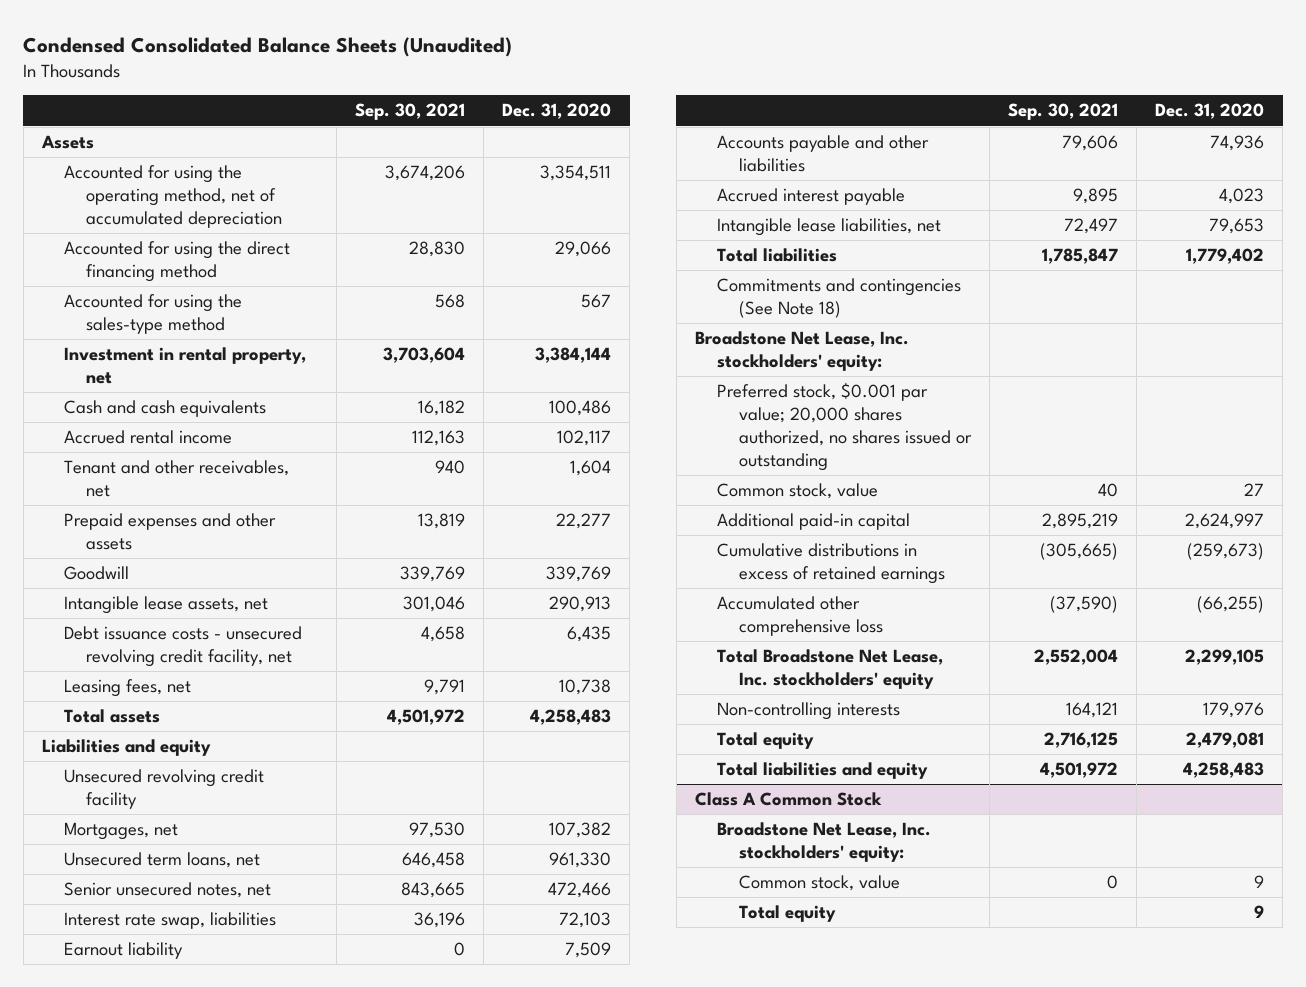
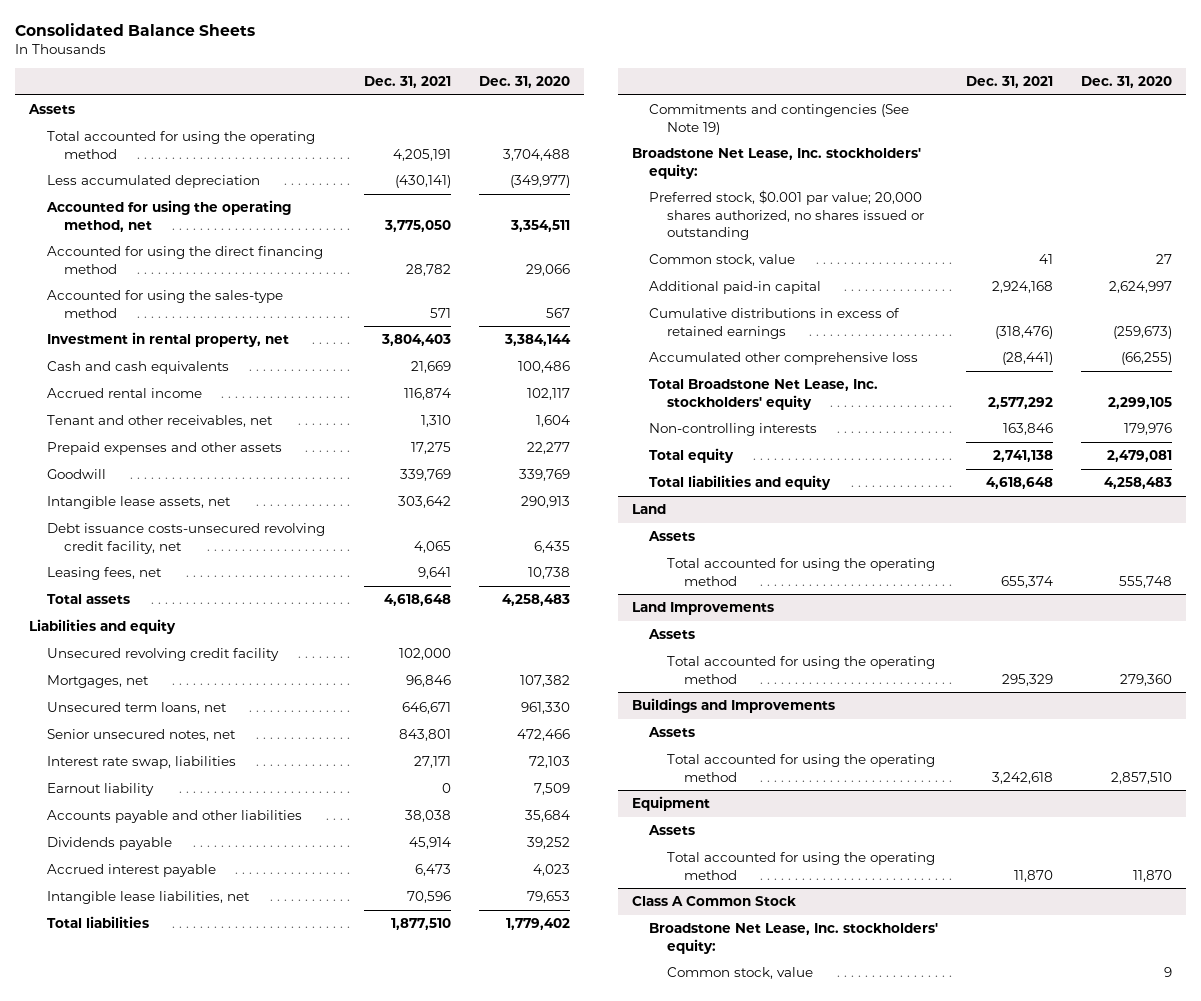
[23,36,513,57] Condensed Consolidated Balance Sheets (Unaudited) -> [14,23,255,37] Consolidated Balance Sheets
[355,103,466,121] Sep. 30, 2021 -> none
none -> [363,76,451,89] Dec. 31, 2021
none -> [46,131,315,159] Total accounted for using the operating method
none -> [46,175,260,189] Less accumulated depreciation
[63,165,282,228] Accounted for using the operating method, net of accumulated depreciation -> [45,200,291,232] Accounted for using the operating method, net
[63,626,302,668] Debt issuance costs - unsecured revolving credit facility, net -> [46,523,325,554] Debt issuance costs-unsecured revolving credit facility, net
[1210,135,1265,152] 74,936 -> [524,810,570,823] 35,684
none -> [46,837,172,851] Dividends payable
[716,278,961,319] Commitments and contingencies (See Note 18) -> [649,104,910,135] Commitments and contingencies (See Note 19)
none -> [631,504,666,515] Land
none -> [648,531,696,542] Assets
none -> [666,558,935,586] Total accounted for using the operating method
none -> [631,602,774,616] Land Improvements
none -> [648,629,696,640] Assets
none -> [666,656,935,684] Total accounted for using the operating method
none -> [631,698,835,714] Buildings and Improvements
none -> [648,727,696,738] Assets
none -> [666,754,935,782] Total accounted for using the operating method
none -> [631,796,710,812] Equipment
none -> [648,825,696,836] Assets
none -> [666,852,935,880] Total accounted for using the operating method
[738,905,836,923] Total equity -> none

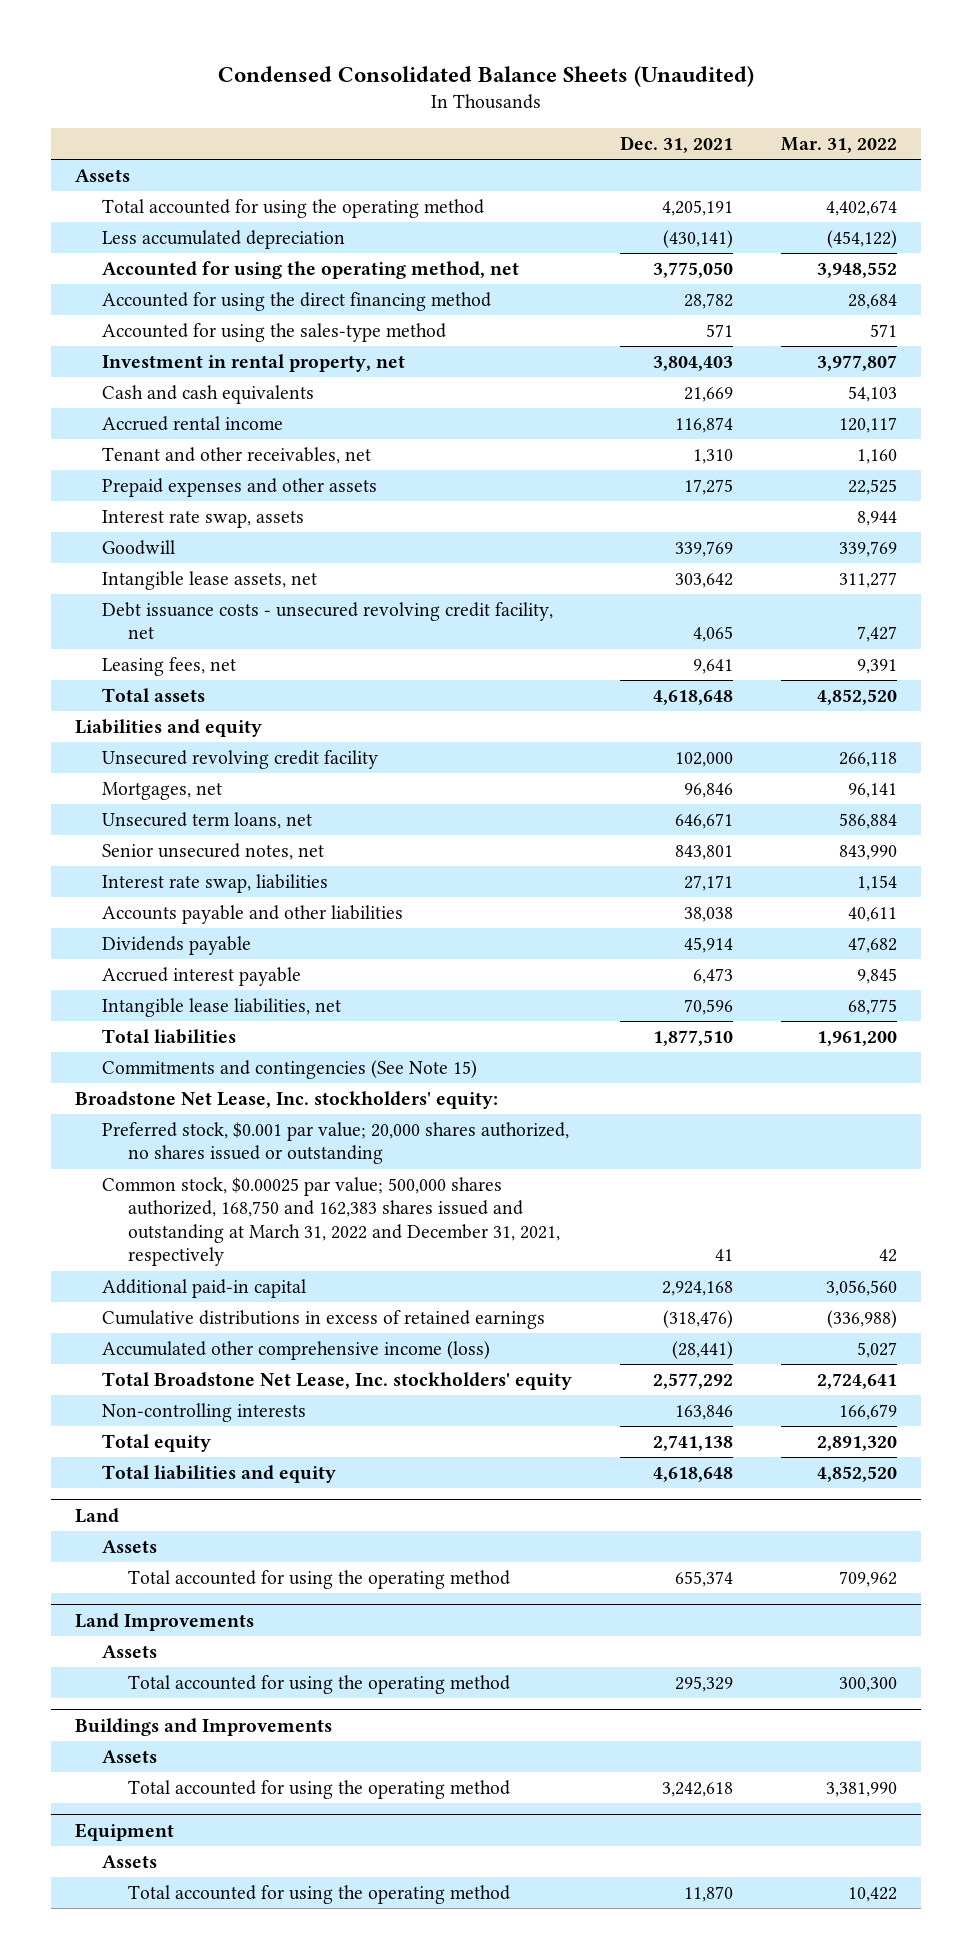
[14,23,255,37] Consolidated Balance Sheets -> [218,65,755,87] Condensed Consolidated Balance Sheets (Unaudited)
[478,76,570,89] Dec. 31, 2020 -> none
none -> [780,136,897,153] Mar. 31, 2022
none -> [101,510,304,529] Interest rate swap, assets
[46,523,325,554] Debt issuance costs-unsecured revolving credit facility, net -> [101,602,553,640] Debt issuance costs - unsecured revolving credit facility, net
[46,783,154,797] Earnout liability -> none
[649,104,910,135] Commitments and contingencies (See Note 19) -> [101,1060,477,1080] Commitments and contingencies (See Note 15)
[649,254,796,267] Common stock, value -> [101,1177,561,1267] Common stock, $0.00025 par value; 500,000 shares authorized, 168,750 and 162,383 shares issued and outstanding at March 31, 2022 and December 31, 2021, respectively
[649,352,919,366] Accumulated other comprehensive loss -> [101,1341,490,1361] Accumulated other comprehensive income (loss)
[631,896,796,907] Class A Common Stock -> none
[649,923,939,954] Broadstone Net Lease, Inc. stockholders' equity: -> none
[666,967,813,980] Common stock, value -> none

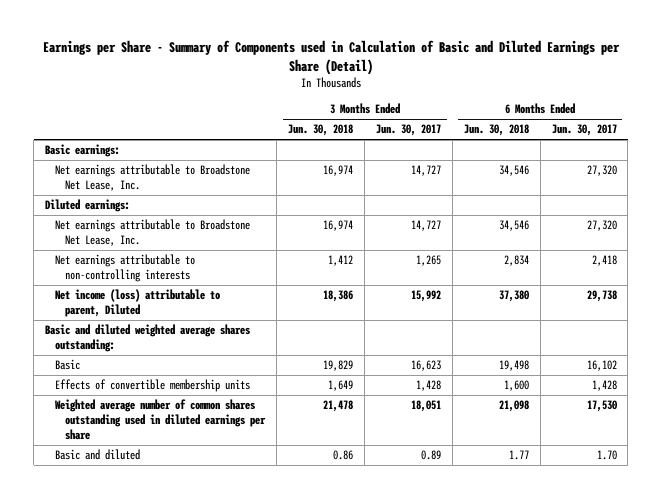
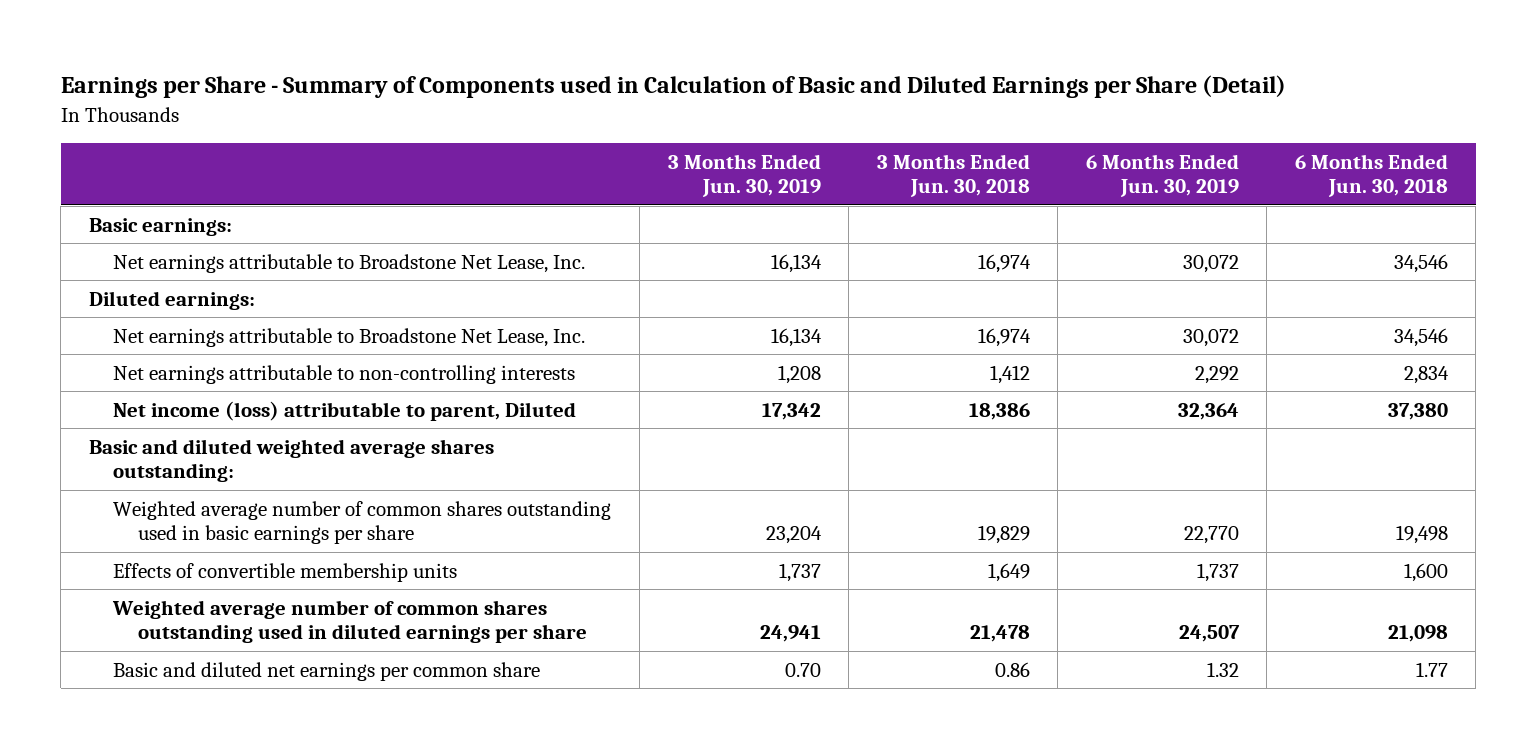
[376,124,442,137] Jun. 30, 2017 -> none
[551,124,617,137] Jun. 30, 2017 -> none
none -> [667,153,821,198] 3 Months Ended Jun. 30, 2019
none -> [1085,153,1239,198] 6 Months Ended Jun. 30, 2019
[55,359,81,371] Basic -> [113,500,612,545] Weighted average number of common shares outstanding used in basic earnings per share
[55,449,141,461] Basic and diluted -> [113,661,541,681] Basic and diluted net earnings per common share

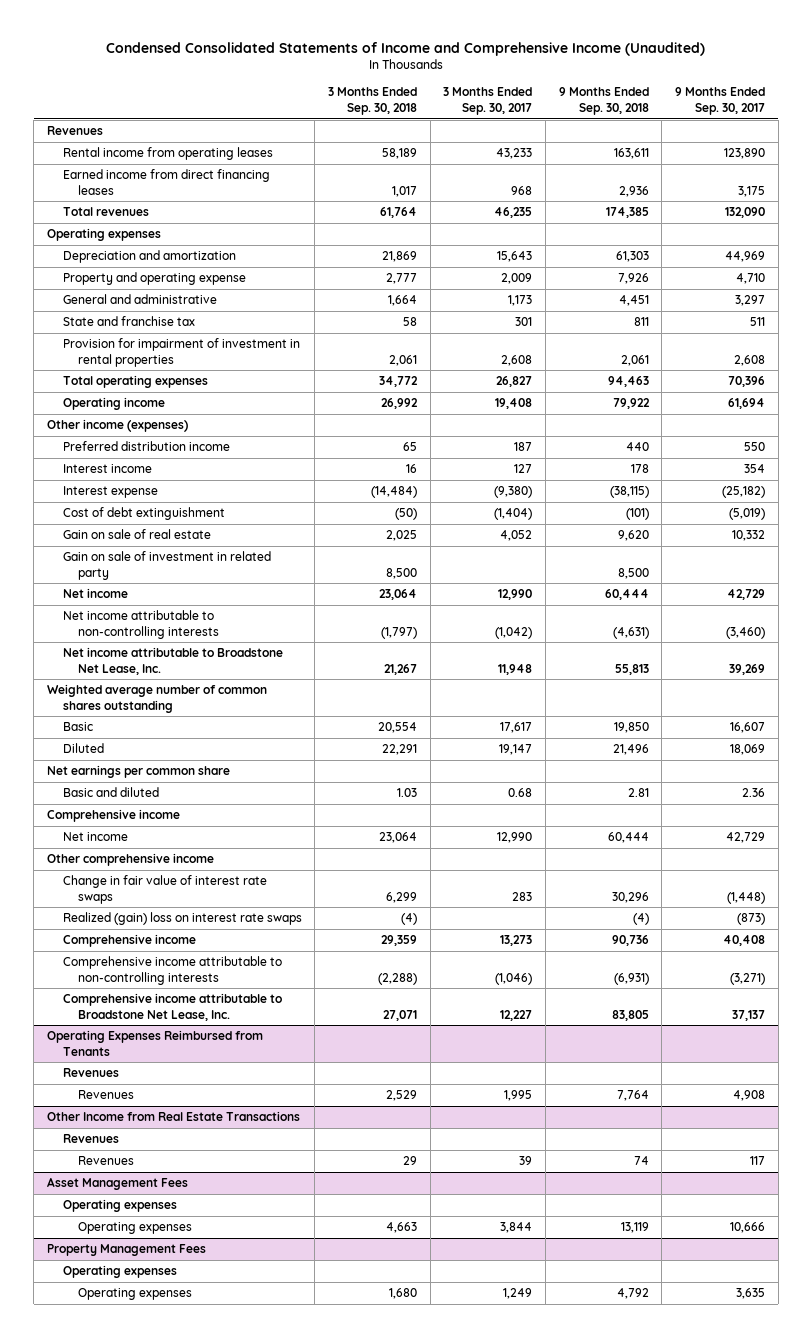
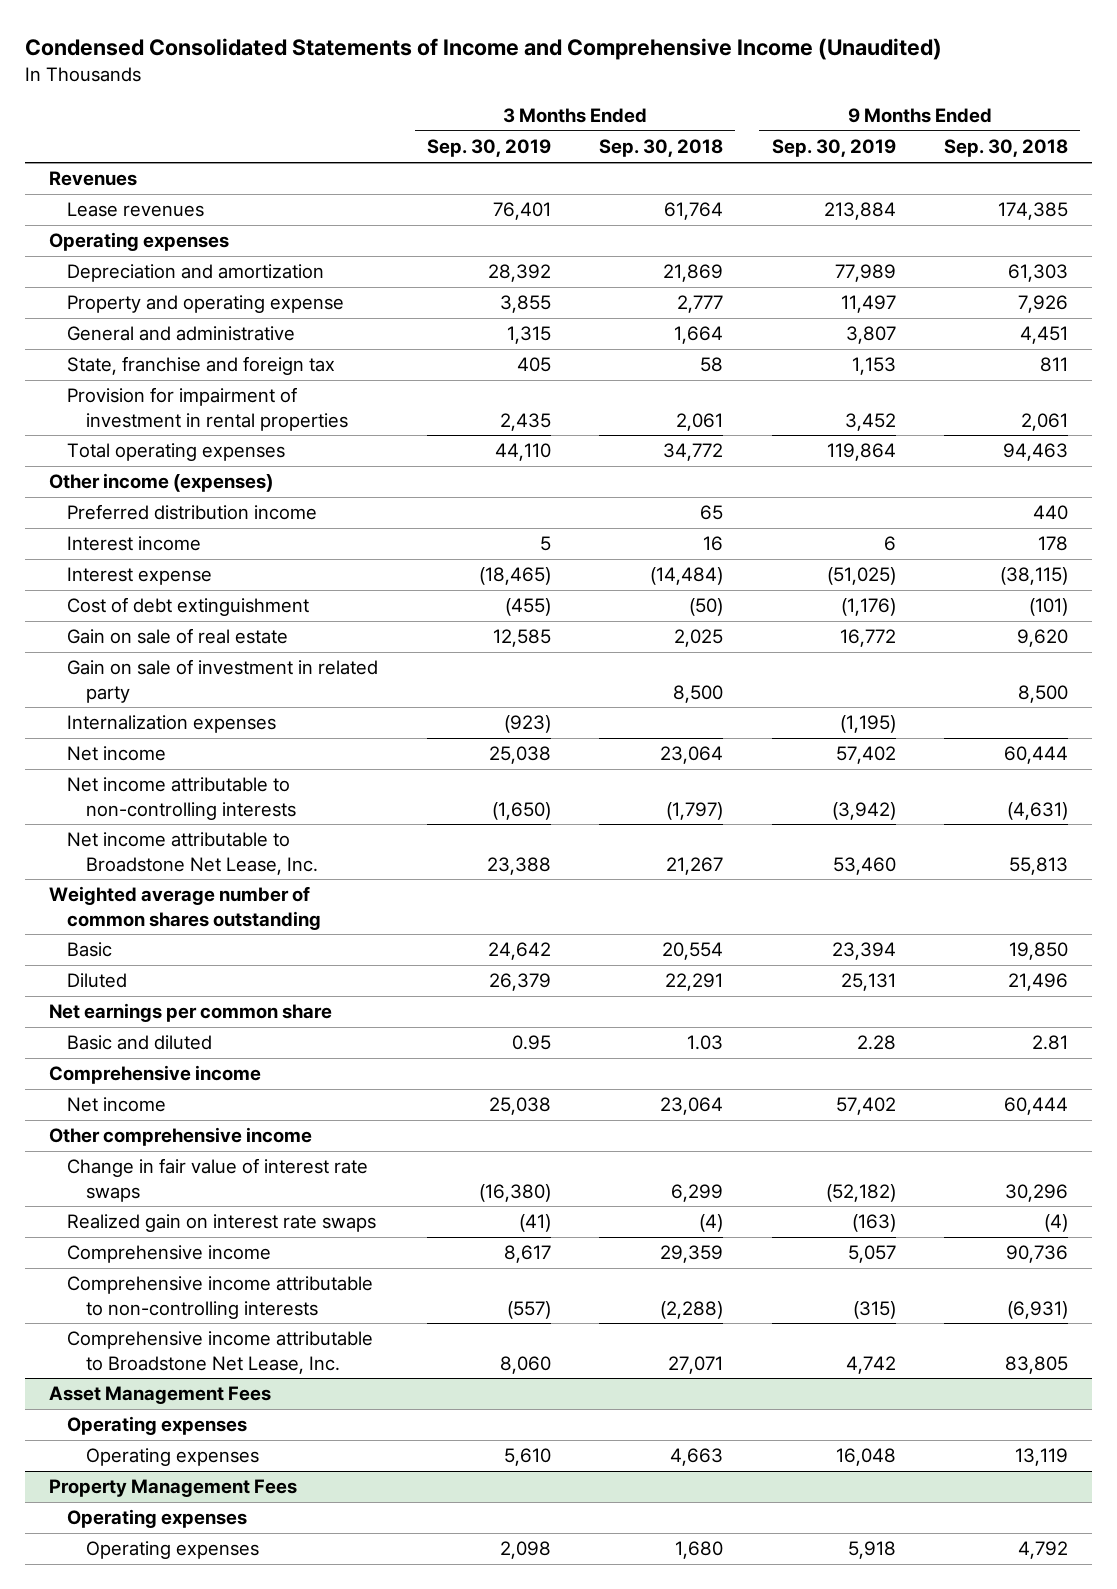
[443,87,533,115] 3 Months Ended Sep. 30, 2017 -> none
[674,87,765,115] 9 Months Ended Sep. 30, 2017 -> none
none -> [426,139,551,158] Sep. 30, 2019
none -> [771,139,896,158] Sep. 30, 2019
[62,147,273,161] Rental income from operating leases -> none
[62,169,270,195] Earned income from direct financing leases -> none
[62,207,149,217] Total revenues -> [67,202,205,218] Lease revenues
[62,316,195,327] State and franchise tax -> [67,356,336,376] State, franchise and foreign tax
[62,397,165,411] Operating income -> none
none -> [67,715,277,734] Internalization expenses
[62,912,302,926] Realized (gain) loss on interest rate swaps -> [67,1214,377,1233] Realized gain on interest rate swaps
[46,1030,263,1056] Operating Expenses Reimbursed from Tenants -> none
[62,1068,119,1078] Revenues -> none
[78,1090,135,1100] Revenues -> none
[46,1111,300,1122] Other Income from Real Estate Transactions -> none
[62,1134,119,1144] Revenues -> none
[78,1156,135,1166] Revenues -> none

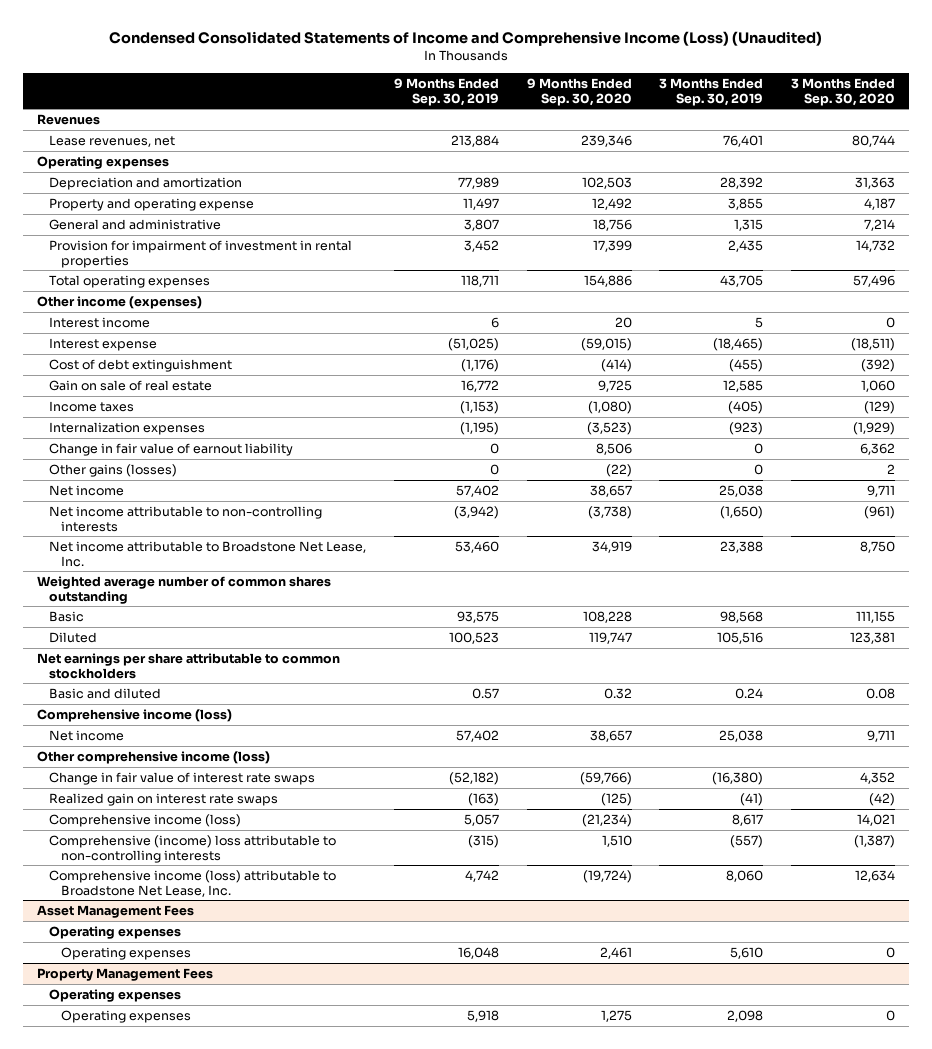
[24,37,942,60] Condensed Consolidated Statements of Income and Comprehensive Income (Unaudited) -> [109,31,823,47] Condensed Consolidated Statements of Income and Comprehensive Income (Loss) (Unaudited)
[599,139,724,158] Sep. 30, 2018 -> none
[943,139,1068,158] Sep. 30, 2018 -> none
none -> [526,77,632,106] 9 Months Ended Sep. 30, 2020
none -> [790,77,895,106] 3 Months Ended Sep. 30, 2020
[67,202,205,218] Lease revenues -> [49,135,176,148] Lease revenues, net
[67,356,336,376] State, franchise and foreign tax -> none
[494,443,551,462] 44,110 -> [720,275,764,288] 43,705
[826,443,896,462] 119,864 -> [460,275,499,288] 118,711
[67,504,318,521] Preferred distribution income -> none
[67,659,379,703] Gain on sale of investment in related party -> none
none -> [49,401,135,413] Income taxes
none -> [49,443,294,457] Change in fair value of earnout liability
none -> [49,464,178,478] Other gains (losses)
[487,942,551,961] 24,642 -> [720,611,764,624] 98,568
[831,942,896,961] 23,394 -> [456,611,499,624] 93,575
[488,973,551,992] 26,379 -> [717,632,764,645] 105,516
[840,973,896,992] 25,131 -> [448,632,499,645] 100,523
[49,1003,333,1023] Net earnings per common share -> [37,653,341,679] Net earnings per share attributable to common stockholders
[511,1035,551,1051] 0.95 -> [735,688,764,700] 0.24
[856,1035,896,1051] 2.28 -> [471,688,499,700] 0.57
[49,1065,262,1085] Comprehensive income -> [37,709,233,723] Comprehensive income (loss)
[49,1127,313,1147] Other comprehensive income -> [37,751,271,765] Other comprehensive income (loss)
[67,1245,272,1264] Comprehensive income -> [49,814,242,828] Comprehensive income (loss)
[67,1276,374,1319] Comprehensive income attributable to non-controlling interests -> [49,835,337,863] Comprehensive (income) loss attributable to non-controlling interests
[67,1331,374,1374] Comprehensive income attributable to Broadstone Net Lease, Inc. -> [49,870,337,897] Comprehensive income (loss) attributable to Broadstone Net Lease, Inc.

